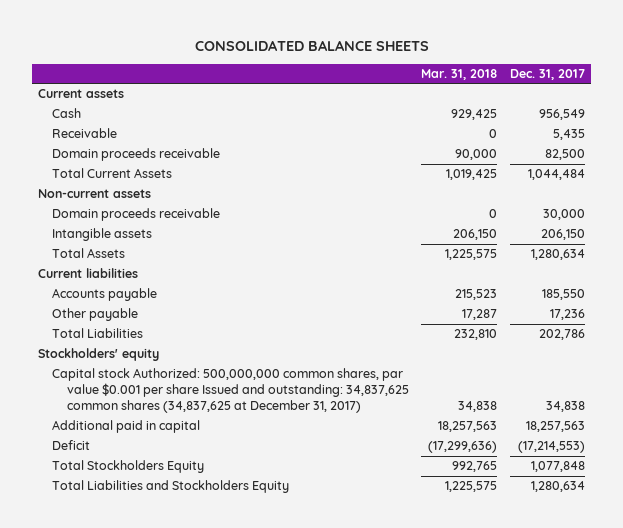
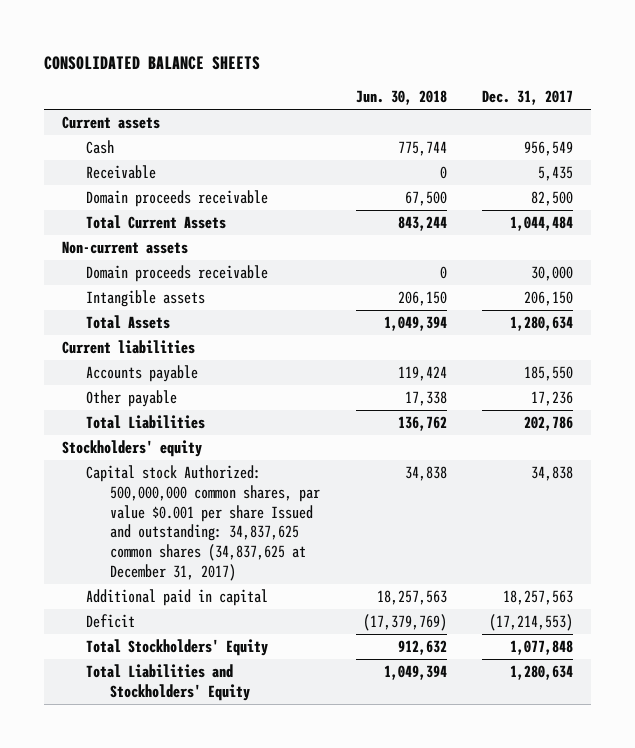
[421,68,498,80] Mar. 31, 2018 -> none
none -> [355,90,447,106] Jun. 30, 2018
[52,460,205,474] Total Stockholders Equity -> [86,639,269,657] Total Stockholders' Equity
[52,480,290,494] Total Liabilities and Stockholders Equity -> [86,664,251,701] Total Liabilities and Stockholders' Equity

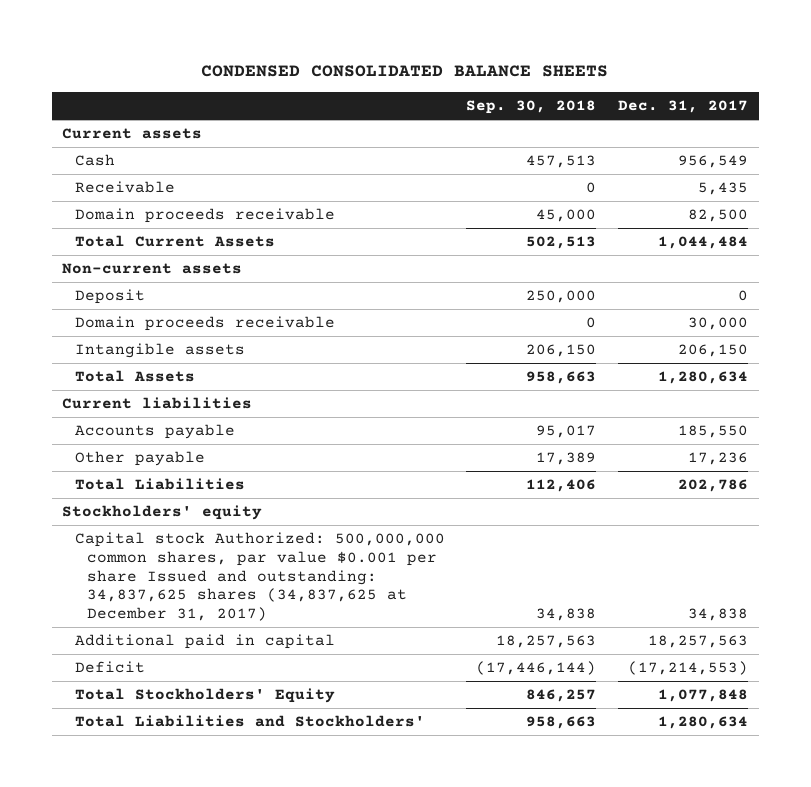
[44,55,261,70] CONSOLIDATED BALANCE SHEETS -> [201,65,609,78] CONDENSED CONSOLIDATED BALANCE SHEETS
[355,90,447,106] Jun. 30, 2018 -> none
none -> [466,100,597,115] Sep. 30, 2018
none -> [74,289,145,305] Deposit
[86,465,321,581] Capital stock Authorized: 500,000,000 common shares, par value $0.001 per share Issued and outstanding: 34,837,625 common shares (34,837,625 at December 31, 2017) -> [74,532,445,622] Capital stock Authorized: 500,000,000 common shares, par value $0.001 per share Issued and outstanding: 34,837,625 shares (34,837,625 at December 31, 2017)
[86,664,251,701] Total Liabilities and Stockholders' Equity -> [74,715,425,728] Total Liabilities and Stockholders'

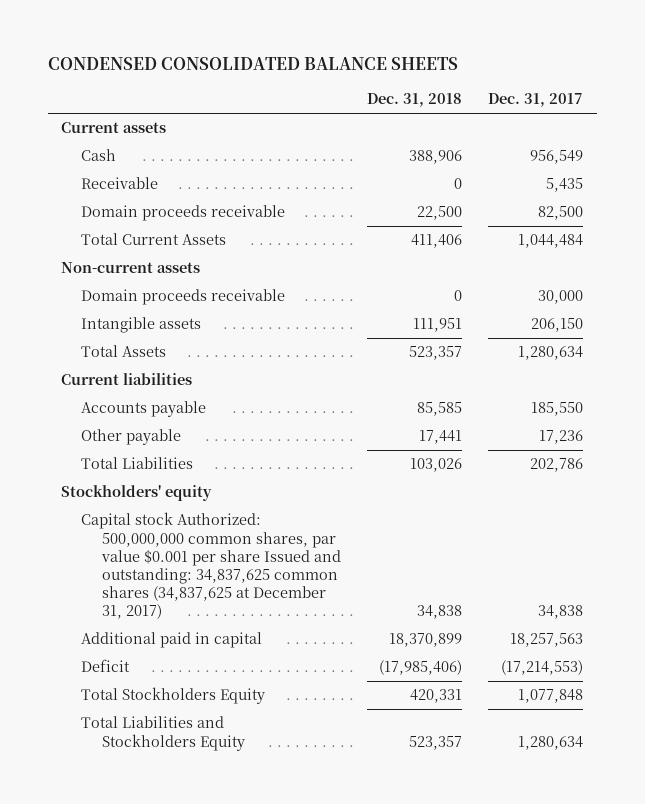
[466,100,597,115] Sep. 30, 2018 -> none
none -> [367,93,463,108] Dec. 31, 2018
[74,289,145,305] Deposit -> none
[74,532,445,622] Capital stock Authorized: 500,000,000 common shares, par value $0.001 per share Issued and outstanding: 34,837,625 shares (34,837,625 at December 31, 2017) -> [81,512,341,620] Capital stock Authorized: 500,000,000 common shares, par value $0.001 per share Issued and outstanding: 34,837,625 common shares (34,837,625 at December 31, 2017)
[74,688,335,704] Total Stockholders' Equity -> [81,687,266,705] Total Stockholders Equity
[74,715,425,728] Total Liabilities and Stockholders' -> [81,716,245,751] Total Liabilities and Stockholders Equity

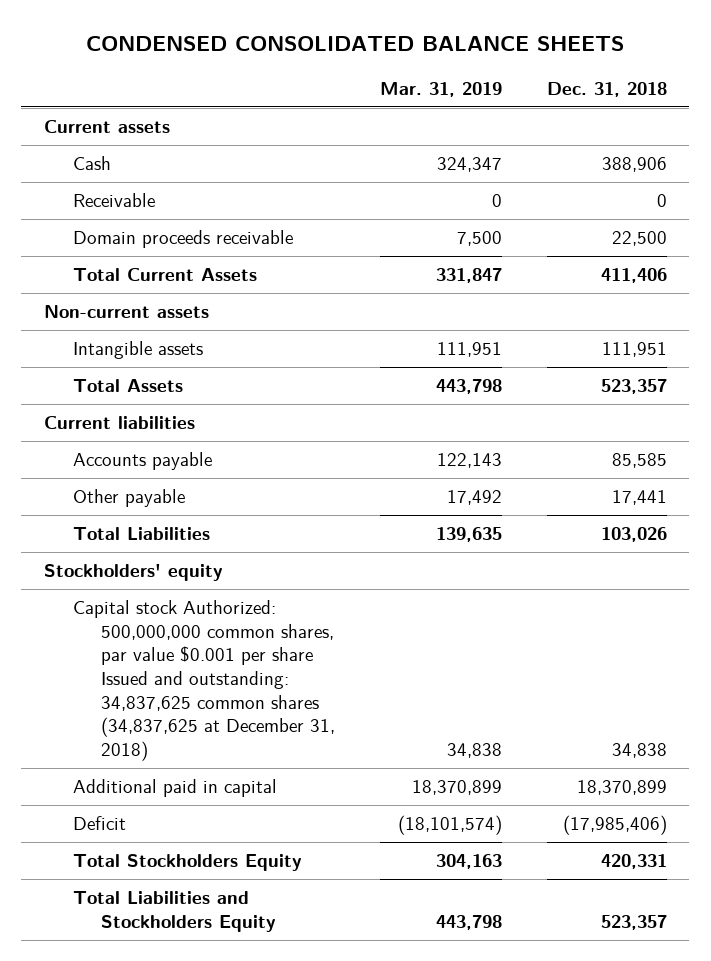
[488,93,584,108] Dec. 31, 2017 -> none
none -> [380,81,503,97] Mar. 31, 2019
[81,289,286,306] Domain proceeds receivable -> none
[81,512,341,620] Capital stock Authorized: 500,000,000 common shares, par value $0.001 per share Issued and outstanding: 34,837,625 common shares (34,837,625 at December 31, 2017) -> [72,600,336,762] Capital stock Authorized: 500,000,000 common shares, par value $0.001 per share Issued and outstanding: 34,837,625 common shares (34,837,625 at December 31, 2018)

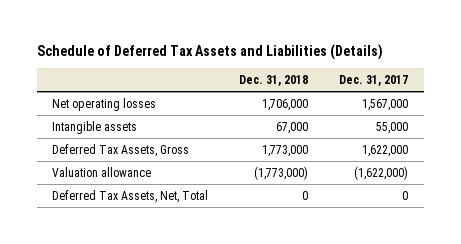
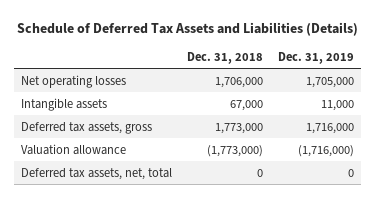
[339,75,409,87] Dec. 31, 2017 -> none
none -> [278,51,355,64] Dec. 31, 2019
[52,143,190,157] Deferred Tax Assets, Gross -> [21,121,153,134] Deferred tax assets, gross
[52,189,209,203] Deferred Tax Assets, Net, Total -> [21,167,173,180] Deferred tax assets, net, total

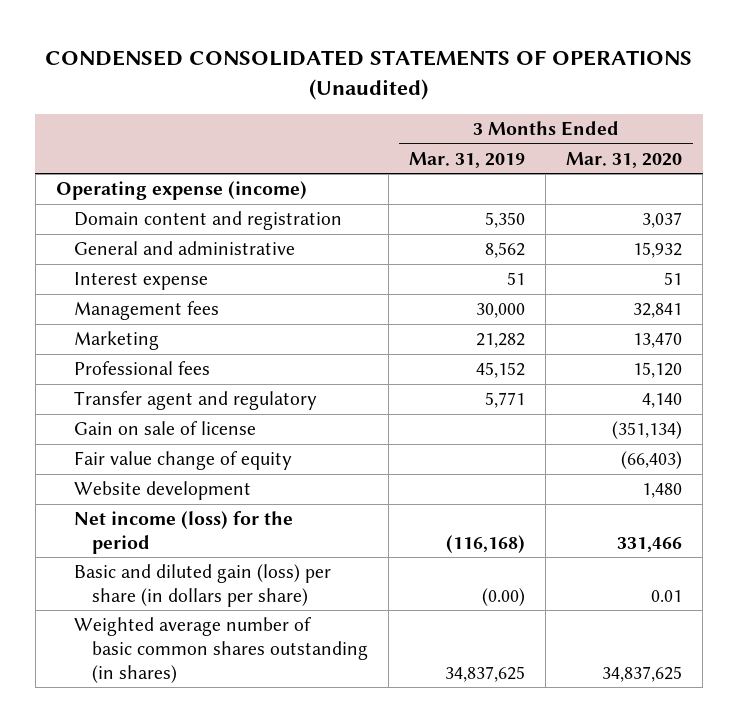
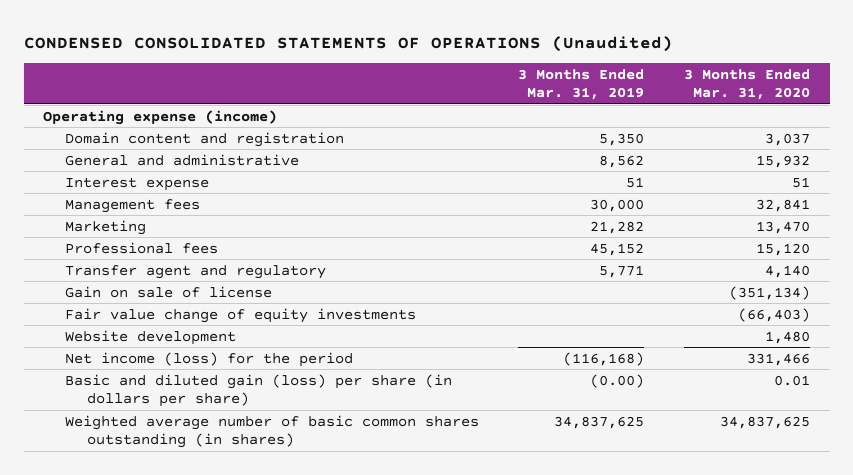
[73,451,292,471] Fair value change of equity -> [65,307,417,323] Fair value change of equity investments

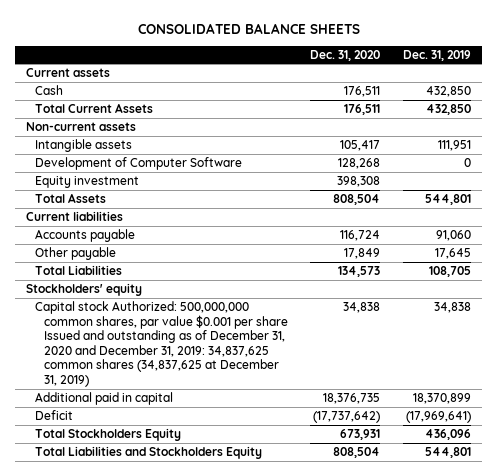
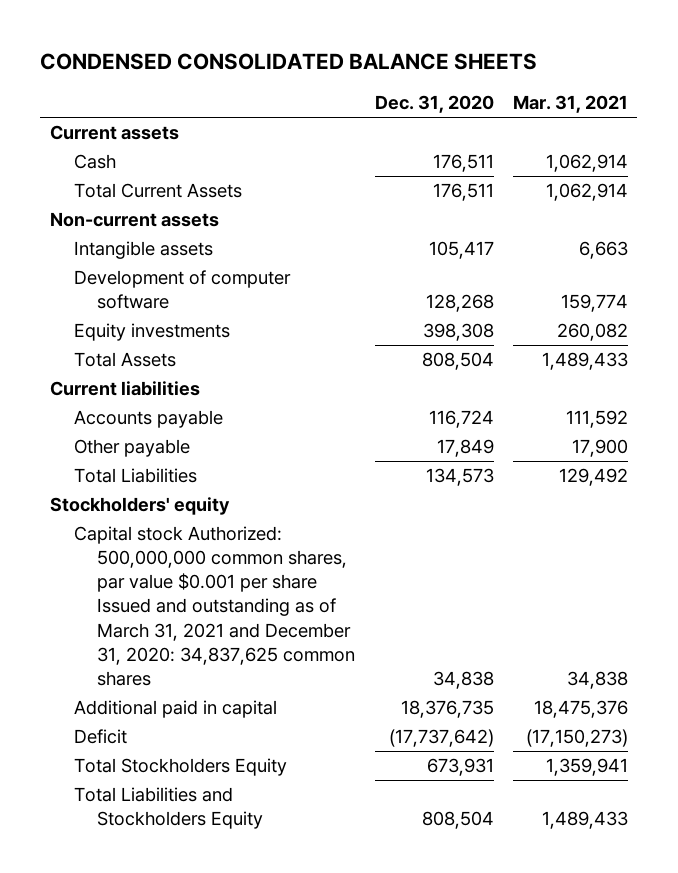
[137,22,360,34] CONSOLIDATED BALANCE SHEETS -> [40,53,538,71] CONDENSED CONSOLIDATED BALANCE SHEETS
[402,49,471,61] Dec. 31, 2019 -> none
none -> [512,95,628,114] Mar. 31, 2021
[35,157,243,171] Development of Computer Software -> [73,270,291,310] Development of computer software
[35,176,140,189] Equity investment -> [73,323,230,342] Equity investments
[35,301,288,387] Capital stock Authorized: 500,000,000 common shares, par value $0.001 per share Issued and outstanding as of December 31, 2020 and December 31, 2019: 34,837,625 common shares (34,837,625 at December 31, 2019) -> [73,526,356,686] Capital stock Authorized: 500,000,000 common shares, par value $0.001 per share Issued and outstanding as of March 31, 2021 and December 31, 2020: 34,837,625 common shares

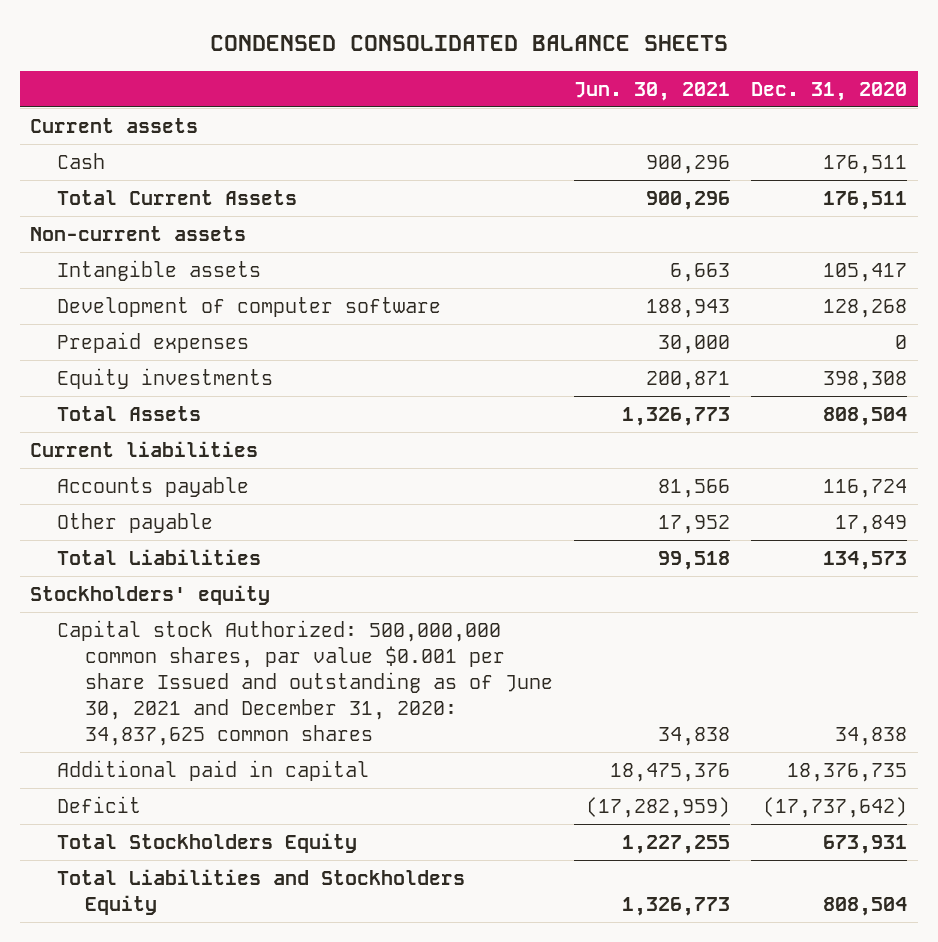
[512,95,628,114] Mar. 31, 2021 -> none
none -> [573,82,730,102] Jun. 30, 2021
none -> [57,331,250,353] Prepaid expenses
[73,526,356,686] Capital stock Authorized: 500,000,000 common shares, par value $0.001 per share Issued and outstanding as of March 31, 2021 and December 31, 2020: 34,837,625 common shares -> [57,619,553,747] Capital stock Authorized: 500,000,000 common shares, par value $0.001 per share Issued and outstanding as of June 30, 2021 and December 31, 2020: 34,837,625 common shares

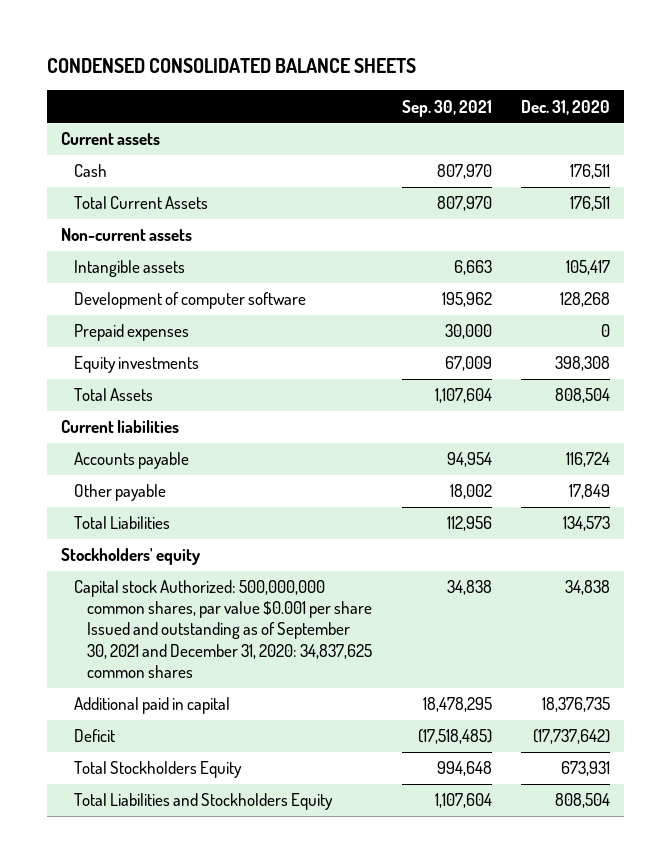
[573,82,730,102] Jun. 30, 2021 -> none
none -> [401,99,492,117] Sep. 30, 2021
[57,619,553,747] Capital stock Authorized: 500,000,000 common shares, par value $0.001 per share Issued and outstanding as of June 30, 2021 and December 31, 2020: 34,837,625 common shares -> [74,580,373,678] Capital stock Authorized: 500,000,000 common shares, par value $0.001 per share Issued and outstanding as of September 30, 2021 and December 31, 2020: 34,837,625 common shares

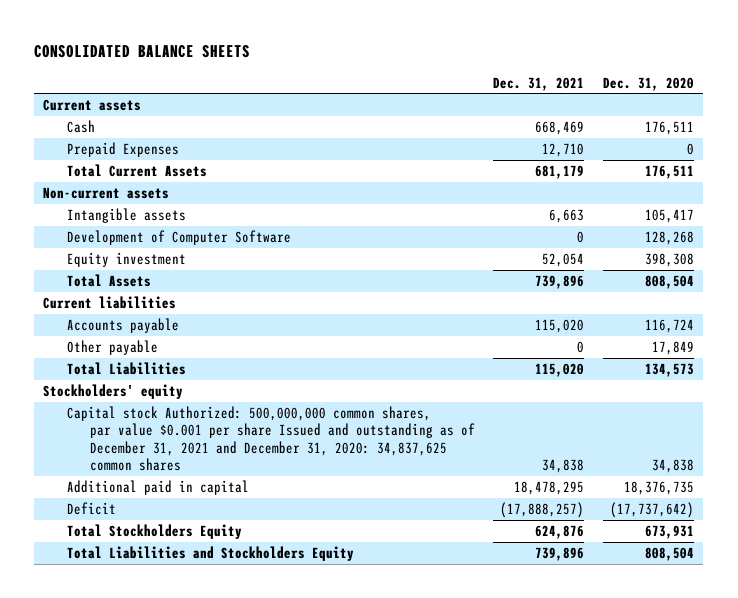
[46,58,416,74] CONDENSED CONSOLIDATED BALANCE SHEETS -> [34,44,251,58] CONSOLIDATED BALANCE SHEETS
[401,99,492,117] Sep. 30, 2021 -> none
none -> [493,76,585,91] Dec. 31, 2021
none -> [66,141,179,157] Prepaid Expenses
[74,324,190,342] Prepaid expenses -> none
[74,292,307,310] Development of computer software -> [66,229,291,245] Development of Computer Software
[74,356,200,374] Equity investments -> [66,251,186,267] Equity investment
[74,580,373,678] Capital stock Authorized: 500,000,000 common shares, par value $0.001 per share Issued and outstanding as of September 30, 2021 and December 31, 2020: 34,837,625 common shares -> [66,405,475,472] Capital stock Authorized: 500,000,000 common shares, par value $0.001 per share Issued and outstanding as of December 31, 2021 and December 31, 2020: 34,837,625 common shares

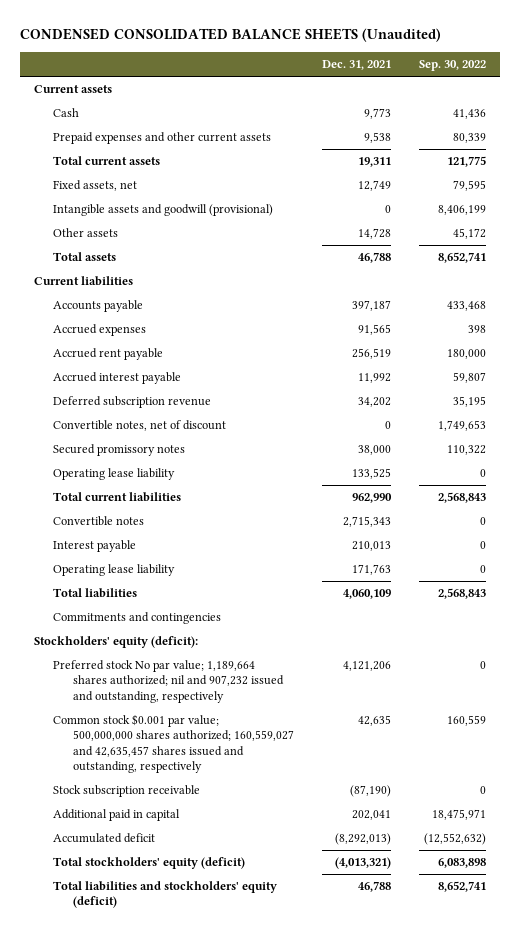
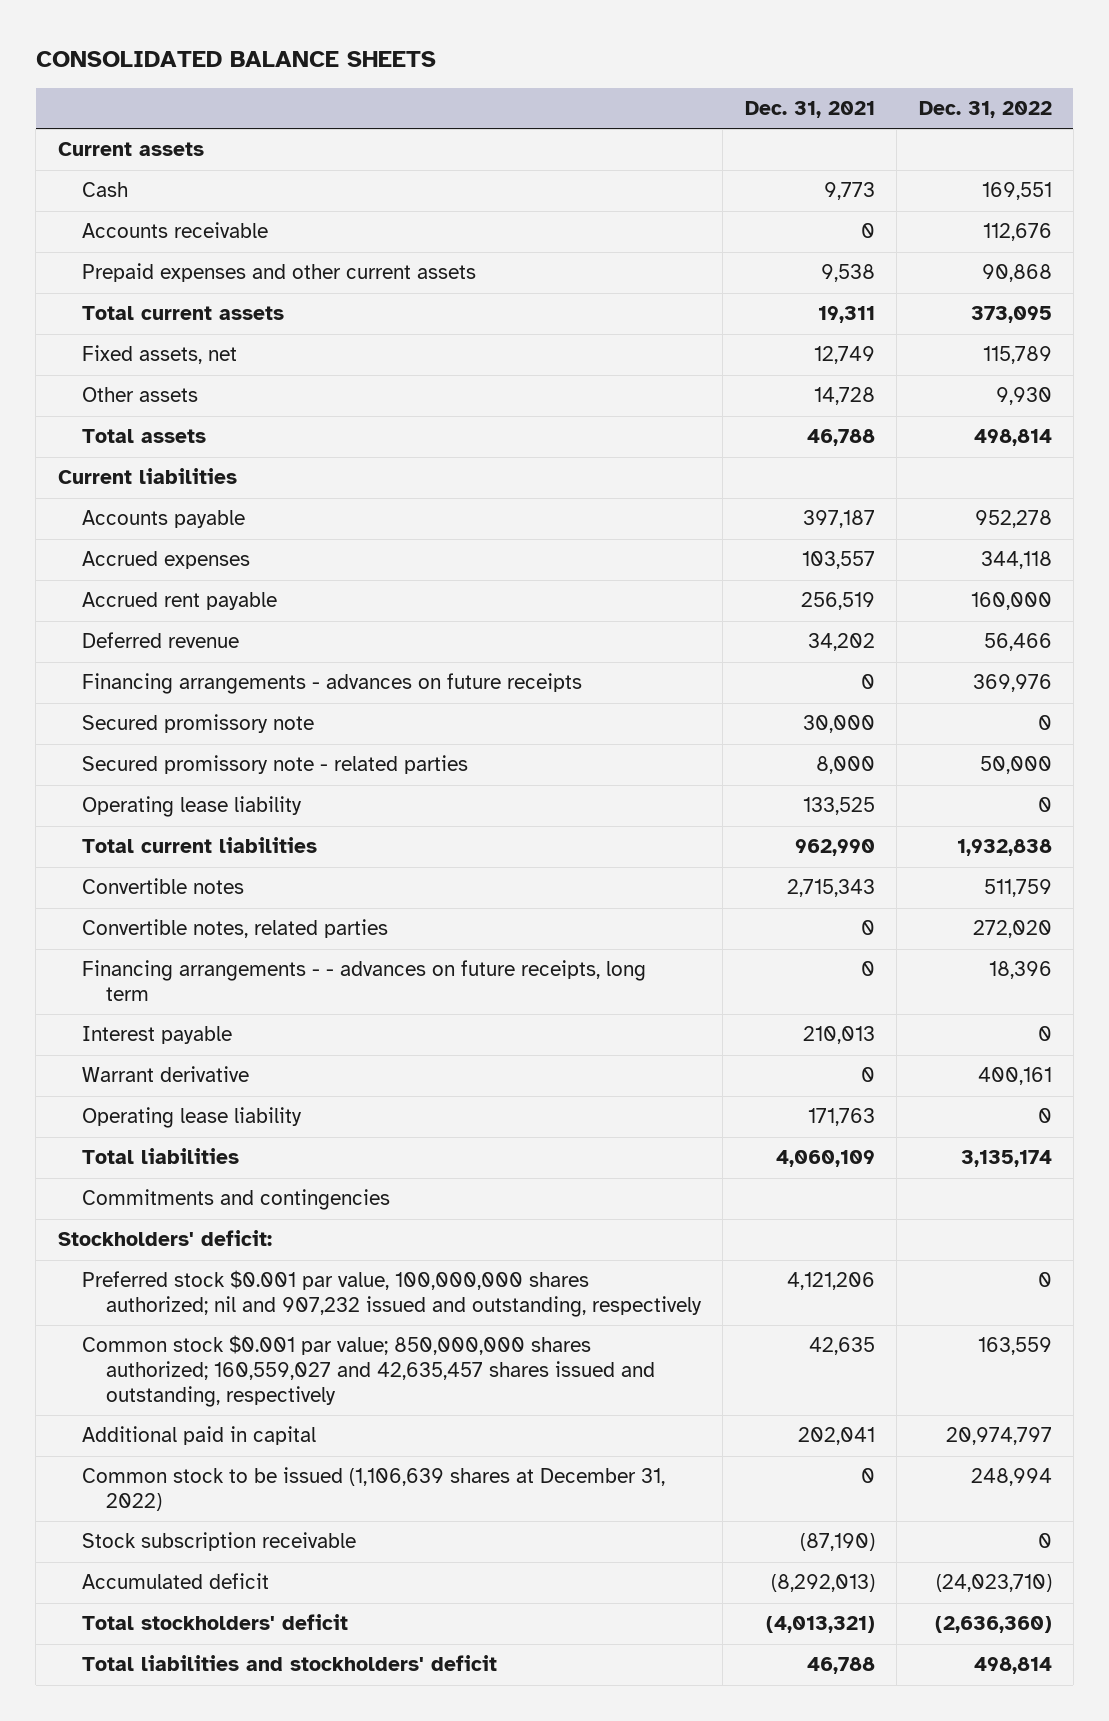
[19,28,441,43] CONDENSED CONSOLIDATED BALANCE SHEETS (Unaudited) -> [35,51,436,68] CONSOLIDATED BALANCE SHEETS
[418,60,486,72] Sep. 30, 2022 -> none
none -> [918,100,1052,118] Dec. 31, 2022
none -> [81,222,268,239] Accounts receivable
[53,204,274,217] Intangible assets and goodwill (provisional) -> none
[357,324,391,336] 91,565 -> [801,551,875,570] 103,557
[53,372,182,385] Accrued interest payable -> none
[53,420,227,432] Convertible notes, net of discount -> none
[53,396,212,409] Deferred subscription revenue -> [81,632,239,649] Deferred revenue
none -> [81,673,582,695] Financing arrangements - advances on future receipts
[53,444,186,457] Secured promissory notes -> [81,714,314,734] Secured promissory note
[357,445,391,456] 38,000 -> [802,715,875,734] 30,000
none -> [81,755,468,775] Secured promissory note - related parties
none -> [81,919,388,939] Convertible notes, related parties
none -> [81,960,646,1001] Financing arrangements - - advances on future receipts, long term
none -> [81,1066,249,1083] Warrant derivative
[33,636,198,649] Stockholders' equity (deficit): -> [57,1230,272,1247] Stockholders' deficit:
[53,660,285,703] Preferred stock No par value; 1,189,664 shares authorized; nil and 907,232 issued and outstanding, respectively -> [81,1270,703,1317] Preferred stock $0.001 par value, 100,000,000 shares authorized; nil and 907,232 issued and outstanding, respectively
[53,714,295,773] Common stock $0.001 par value; 500,000,000 shares authorized; 160,559,027 and 42,635,457 shares issued and outstanding, respectively -> [81,1335,656,1407] Common stock $0.001 par value; 850,000,000 shares authorized; 160,559,027 and 42,635,457 shares issued and outstanding, respectively
none -> [81,1467,665,1511] Common stock to be issued (1,106,639 shares at December 31, 2022)
[53,785,201,798] Stock subscription receivable -> [81,1532,356,1552] Stock subscription receivable
[53,857,246,870] Total stockholders' equity (deficit) -> [81,1614,348,1631] Total stockholders' deficit
[53,881,278,909] Total liabilities and stockholders' equity (deficit) -> [81,1655,497,1672] Total liabilities and stockholders' deficit

